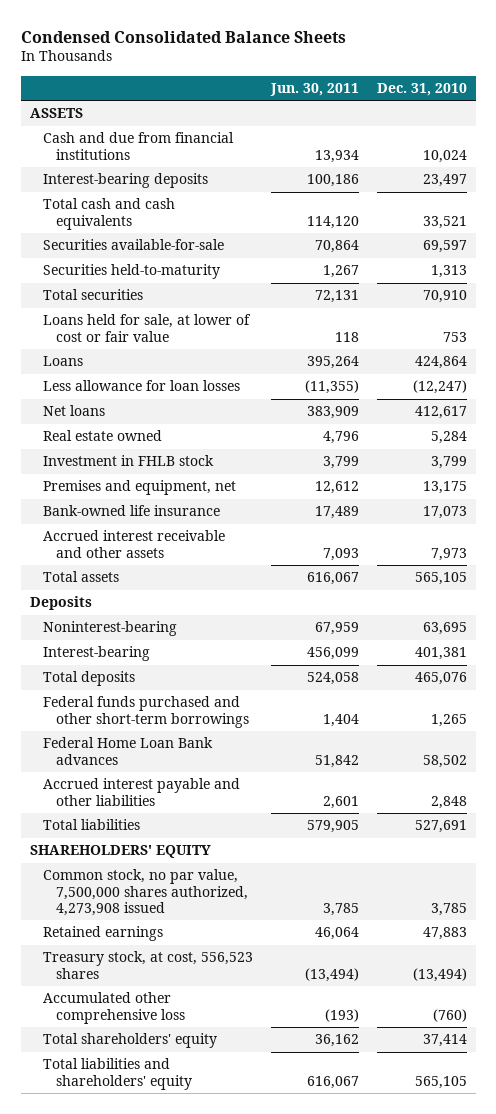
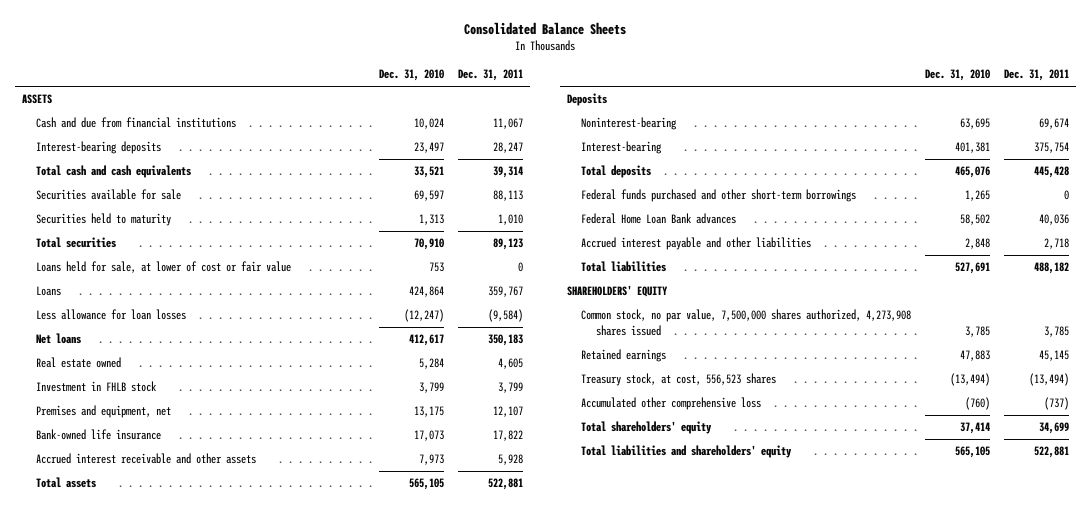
[20,30,346,43] Condensed Consolidated Balance Sheets -> [464,21,627,35] Consolidated Balance Sheets
[269,82,359,96] Jun. 30, 2011 -> none
none -> [458,69,524,82] Dec. 31, 2011
[42,239,224,251] Securities available-for-sale -> [35,189,181,201] Securities available for sale
[42,264,220,280] Securities held-to-maturity -> [35,213,171,227] Securities held to maturity
[42,869,249,916] Common stock, no par value, 7,500,000 shares authorized, 4,273,908 issued -> [581,309,912,336] Common stock, no par value, 7,500,000 shares authorized, 4,273,908 shares issued

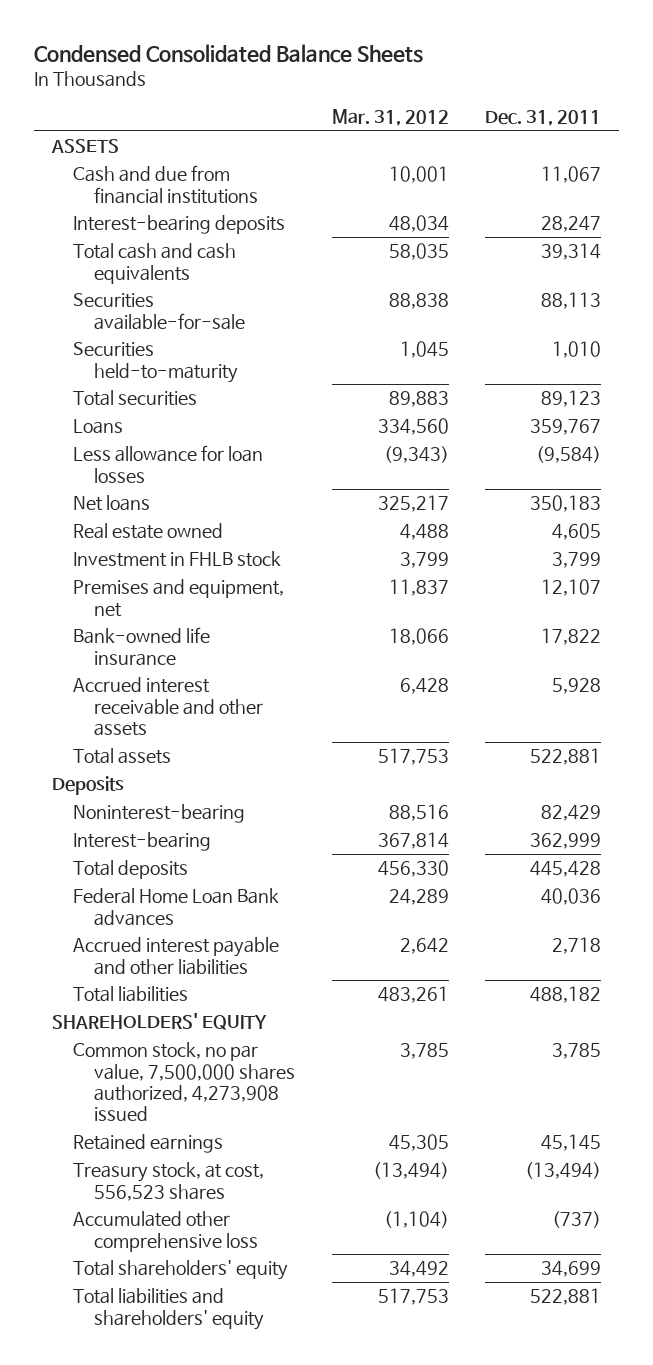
[464,21,627,35] Consolidated Balance Sheets -> [34,44,424,64] Condensed Consolidated Balance Sheets
[379,69,445,82] Dec. 31, 2010 -> none
none -> [331,109,449,127] Mar. 31, 2012
[35,189,181,201] Securities available for sale -> [73,293,246,330] Securities available-for-sale
[35,213,171,227] Securities held to maturity -> [73,342,239,383] Securities held-to-maturity
[35,261,291,274] Loans held for sale, at lower of cost or fair value -> none
[1038,118,1069,130] 69,674 -> [541,805,602,822] 82,429
[1033,142,1069,154] 375,754 -> [530,833,602,850] 362,999
[581,189,857,203] Federal funds purchased and other short-term borrowings -> none
[581,309,912,336] Common stock, no par value, 7,500,000 shares authorized, 4,273,908 shares issued -> [73,1042,296,1122] Common stock, no par value, 7,500,000 shares authorized, 4,273,908 issued

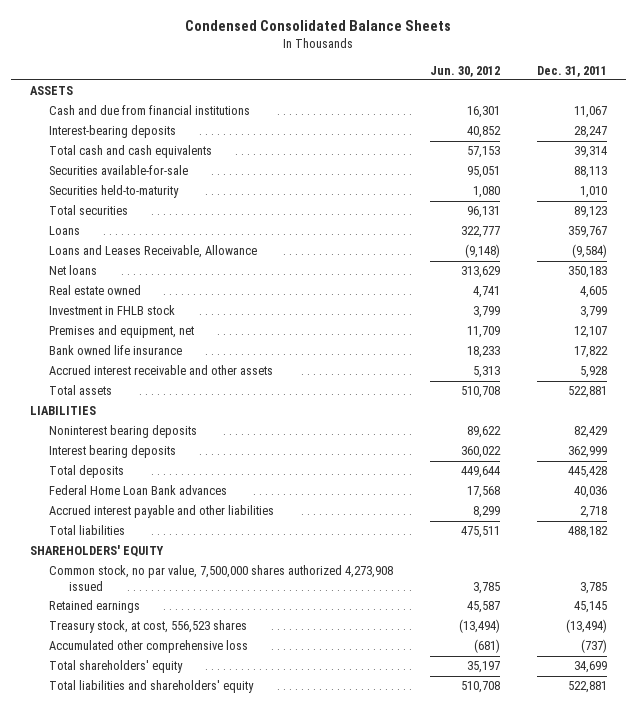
[331,109,449,127] Mar. 31, 2012 -> none
none -> [430,65,501,77] Jun. 30, 2012
[73,445,264,483] Less allowance for loan losses -> [49,245,258,259] Loans and Leases Receivable, Allowance
[73,627,211,666] Bank-owned life insurance -> [49,345,183,356] Bank owned life insurance
[52,776,125,796] Deposits -> none
none -> [29,406,96,416] LIABILITIES
[73,804,246,824] Noninterest-bearing -> [49,425,198,439] Noninterest bearing deposits
[73,832,212,852] Interest-bearing -> [49,445,177,459] Interest bearing deposits
[73,1042,296,1122] Common stock, no par value, 7,500,000 shares authorized, 4,273,908 issued -> [49,565,394,591] Common stock, no par value, 7,500,000 shares authorized 4,273,908 issued

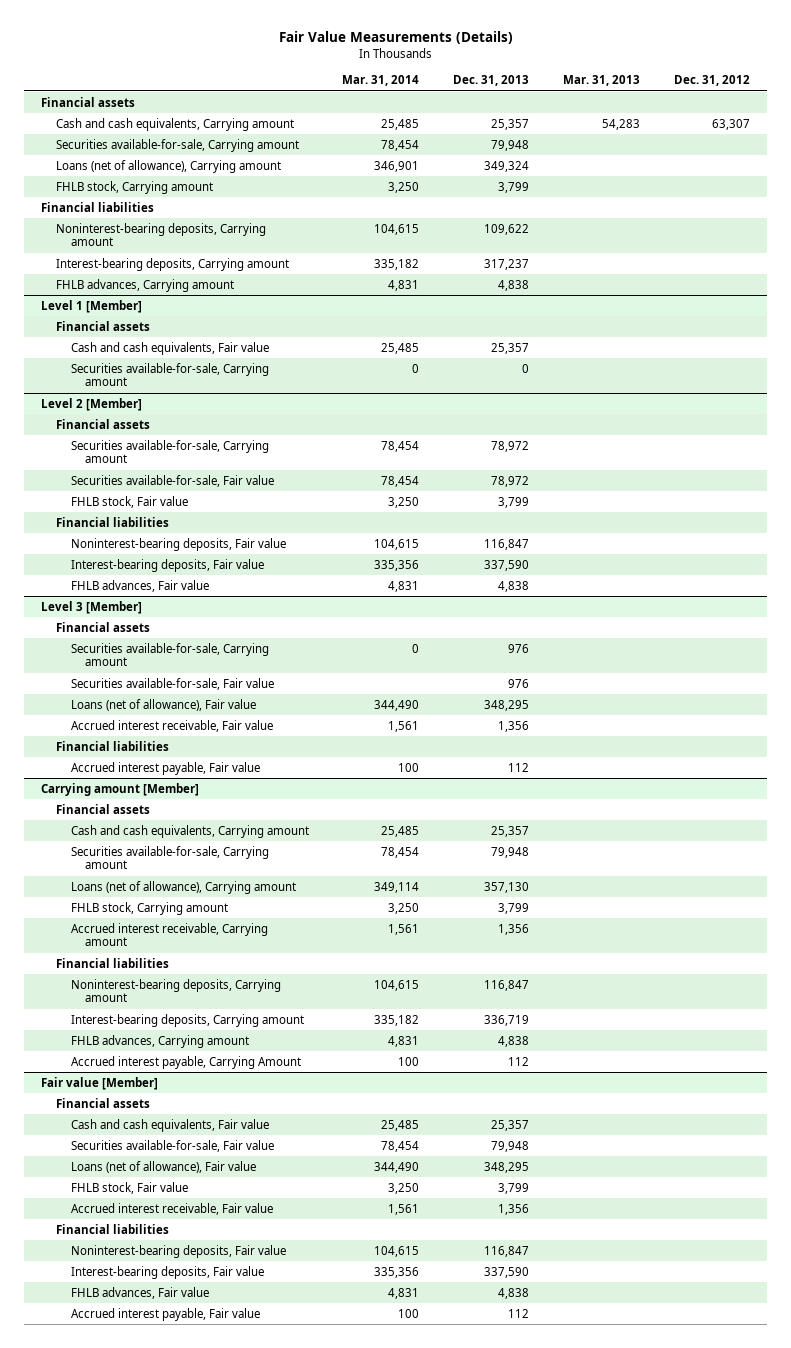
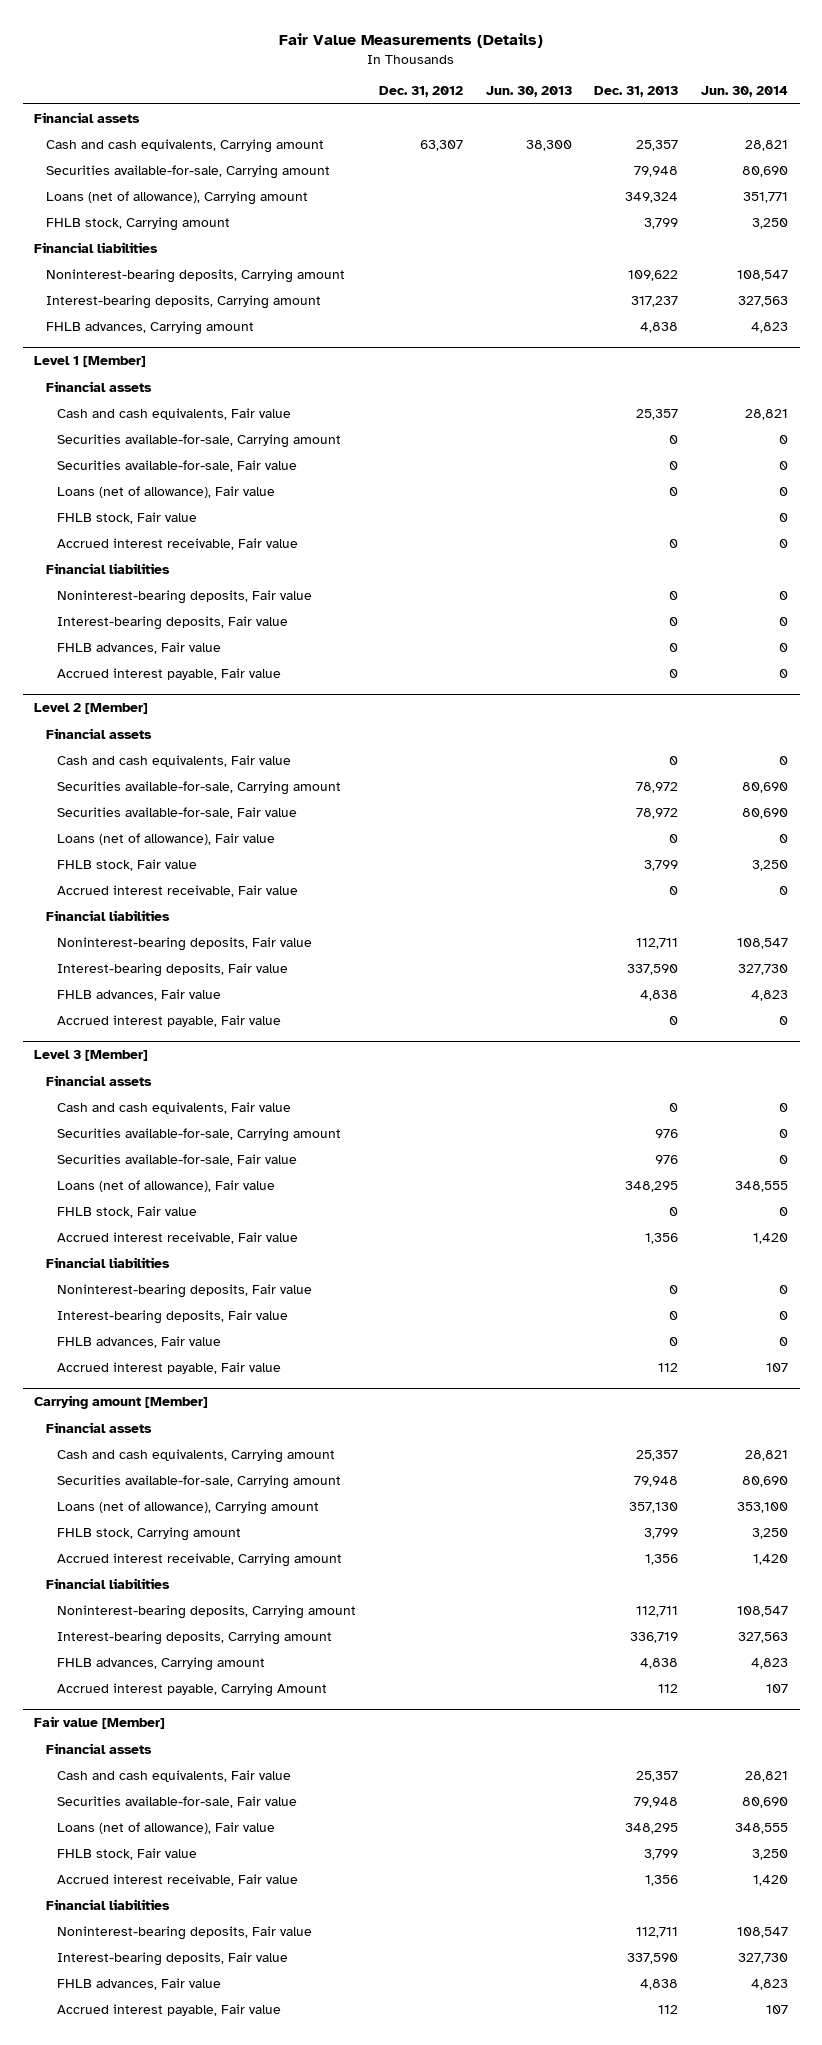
[342,75,420,87] Mar. 31, 2014 -> none
[563,75,641,87] Mar. 31, 2013 -> none
none -> [485,86,572,98] Jun. 30, 2013
none -> [701,86,789,98] Jun. 30, 2014
none -> [57,459,298,472] Securities available-for-sale, Fair value
none -> [57,485,276,498] Loans (net of allowance), Fair value
none -> [57,511,198,524] FHLB stock, Fair value
none -> [57,537,299,550] Accrued interest receivable, Fair value
none -> [45,562,170,574] Financial liabilities
none -> [57,589,313,604] Noninterest-bearing deposits, Fair value
none -> [57,615,289,630] Interest-bearing deposits, Fair value
none -> [57,641,222,654] FHLB advances, Fair value
none -> [57,667,282,680] Accrued interest payable, Fair value
none -> [57,754,292,767] Cash and cash equivalents, Fair value
none -> [57,832,276,845] Loans (net of allowance), Fair value
none -> [57,884,299,897] Accrued interest receivable, Fair value
[484,538,530,550] 116,847 -> [636,937,679,949] 112,711
none -> [57,1014,282,1027] Accrued interest payable, Fair value
none -> [57,1101,292,1114] Cash and cash equivalents, Fair value
none -> [57,1205,198,1218] FHLB stock, Fair value
none -> [57,1283,313,1298] Noninterest-bearing deposits, Fair value
none -> [57,1309,289,1324] Interest-bearing deposits, Fair value
none -> [57,1335,222,1348] FHLB advances, Fair value
[484,979,530,991] 116,847 -> [636,1605,679,1617] 112,711
[484,1245,530,1257] 116,847 -> [636,1926,679,1938] 112,711

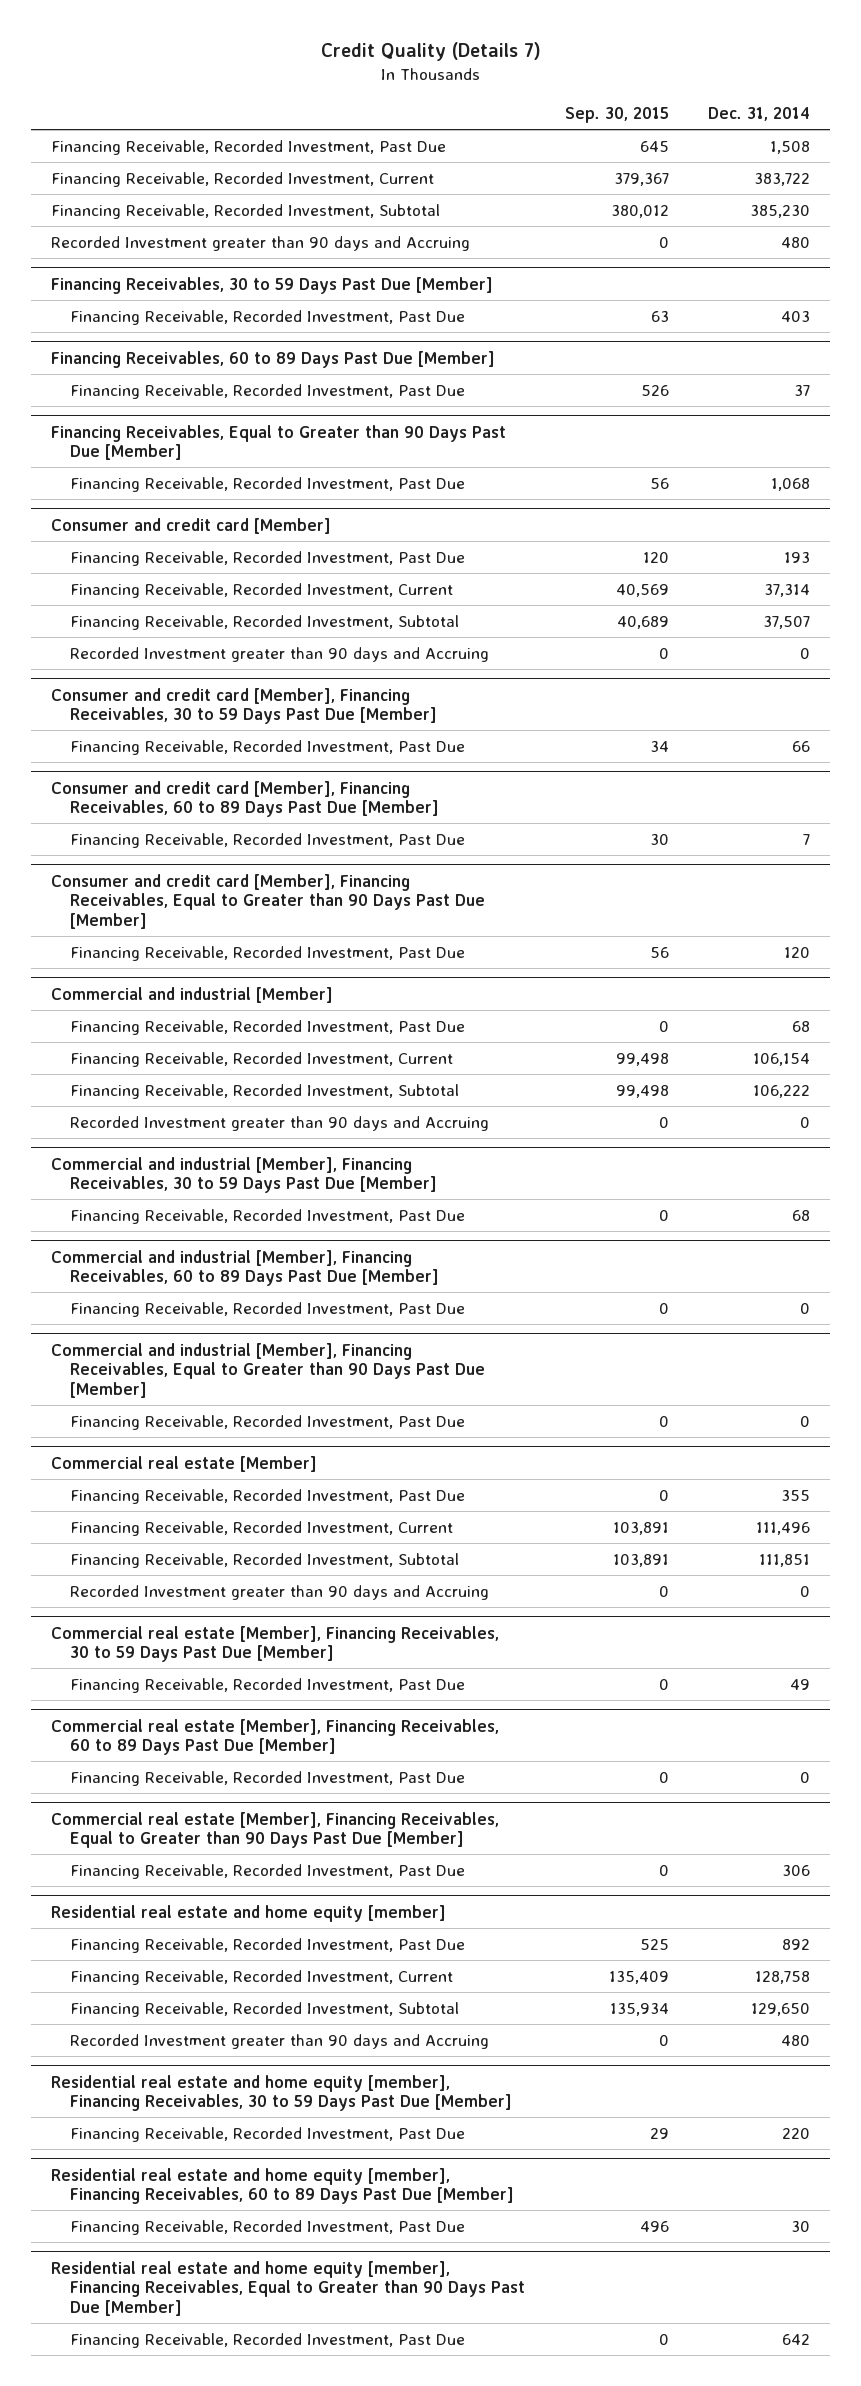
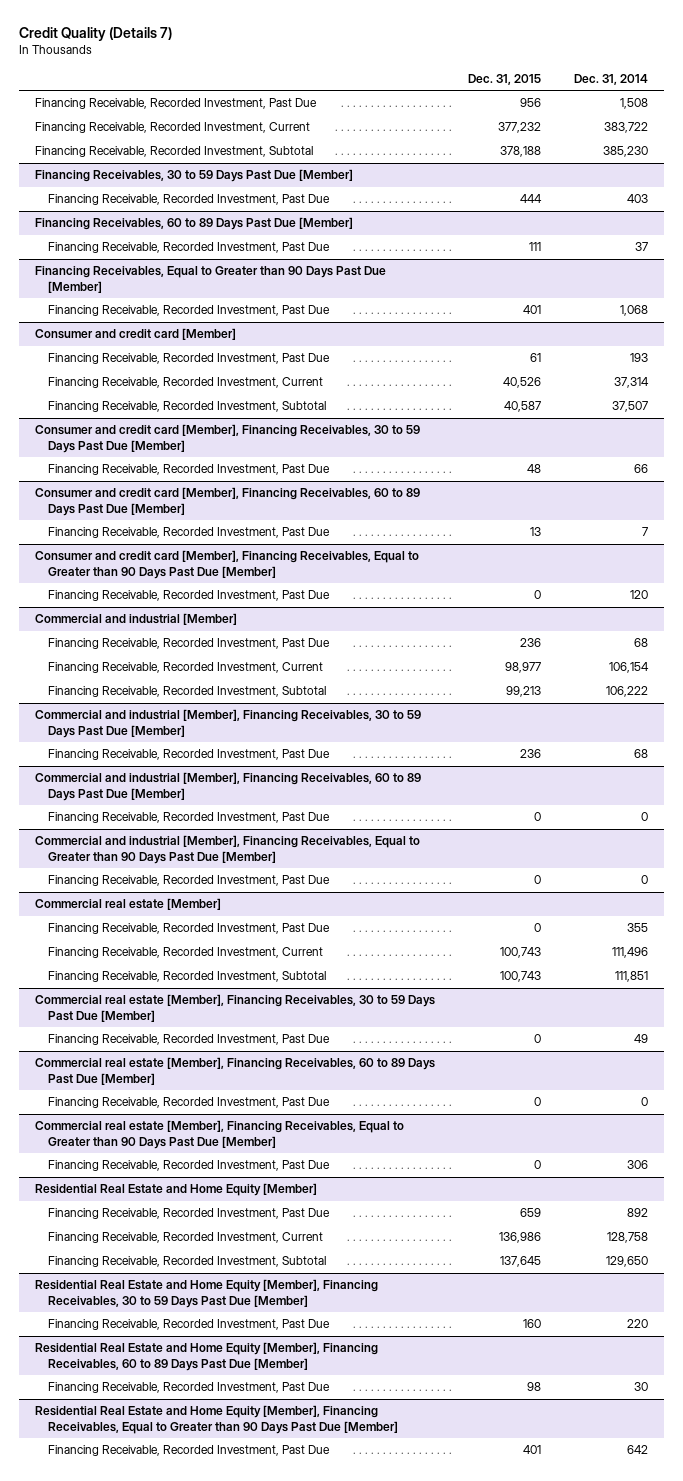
[564,107,669,124] Sep. 30, 2015 -> none
none -> [467,73,541,85] Dec. 31, 2015
[50,235,470,251] Recorded Investment greater than 90 days and Accruing -> none
[70,646,490,662] Recorded Investment greater than 90 days and Accruing -> none
[70,1115,490,1131] Recorded Investment greater than 90 days and Accruing -> none
[70,1584,490,1600] Recorded Investment greater than 90 days and Accruing -> none
[50,1904,446,1922] Residential real estate and home equity [member] -> [35,1183,318,1197] Residential Real Estate and Home Equity [Member]
[70,2033,490,2049] Recorded Investment greater than 90 days and Accruing -> none
[50,2074,513,2112] Residential real estate and home equity [member], Financing Receivables, 30 to 59 Days Past Due [Member] -> [35,1279,379,1308] Residential Real Estate and Home Equity [Member], Financing Receivables, 30 to 59 Days Past Due [Member]
[50,2167,515,2205] Residential real estate and home equity [member], Financing Receivables, 60 to 89 Days Past Due [Member] -> [35,1342,379,1371] Residential Real Estate and Home Equity [Member], Financing Receivables, 60 to 89 Days Past Due [Member]
[50,2260,526,2316] Residential real estate and home equity [member], Financing Receivables, Equal to Greater than 90 Days Past Due [Member] -> [35,1405,399,1434] Residential Real Estate and Home Equity [Member], Financing Receivables, Equal to Greater than 90 Days Past Due [Member]

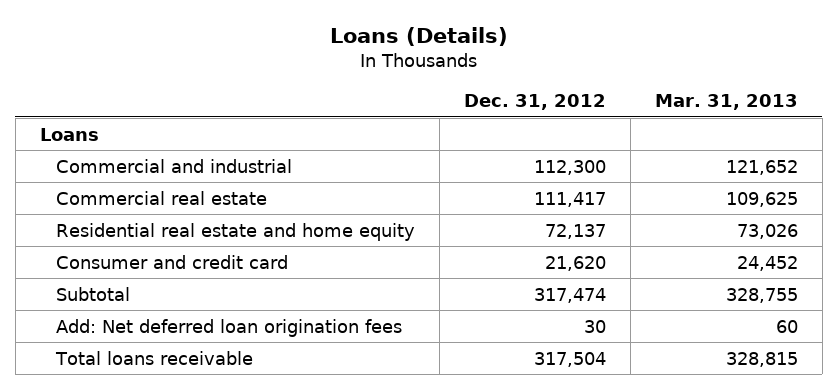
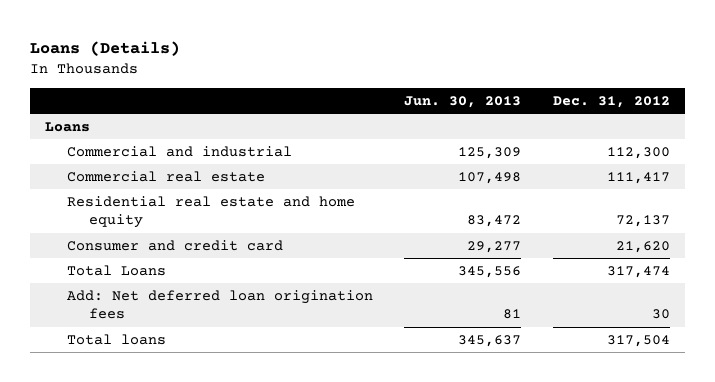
[654,93,798,110] Mar. 31, 2013 -> none
none -> [404,95,522,108] Jun. 30, 2013
[56,286,131,301] Subtotal -> [67,264,167,276] Total Loans
[55,350,254,365] Total loans receivable -> [67,333,167,345] Total loans

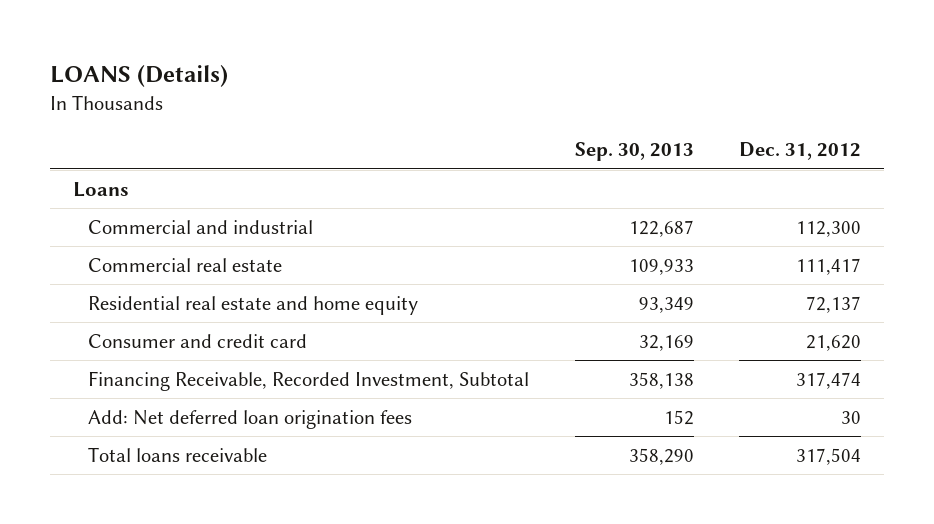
[29,40,180,56] Loans (Details) -> [50,65,229,88] LOANS (Details)
[404,95,522,108] Jun. 30, 2013 -> none
none -> [574,142,694,162] Sep. 30, 2013
[67,264,167,276] Total Loans -> [88,370,530,391] Financing Receivable, Recorded Investment, Subtotal
[67,333,167,345] Total loans -> [88,446,268,462] Total loans receivable

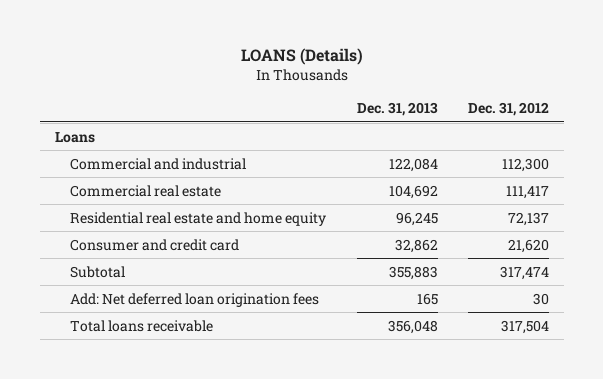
[574,142,694,162] Sep. 30, 2013 -> none
none -> [356,102,438,117] Dec. 31, 2013
[88,370,530,391] Financing Receivable, Recorded Investment, Subtotal -> [70,265,126,278] Subtotal

